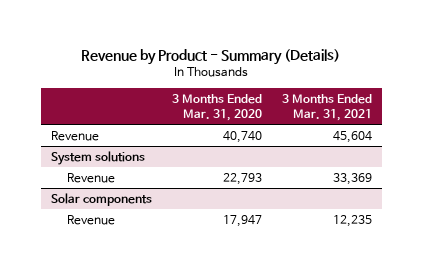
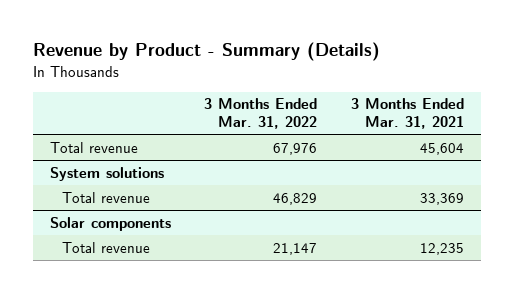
[171,93,262,122] 3 Months Ended Mar. 31, 2020 -> none
none -> [204,98,318,130] 3 Months Ended Mar. 31, 2022
[50,130,99,141] Revenue -> [49,141,138,153] Total revenue
[67,172,116,183] Revenue -> [62,191,151,203] Total revenue
[67,214,116,225] Revenue -> [62,241,151,253] Total revenue

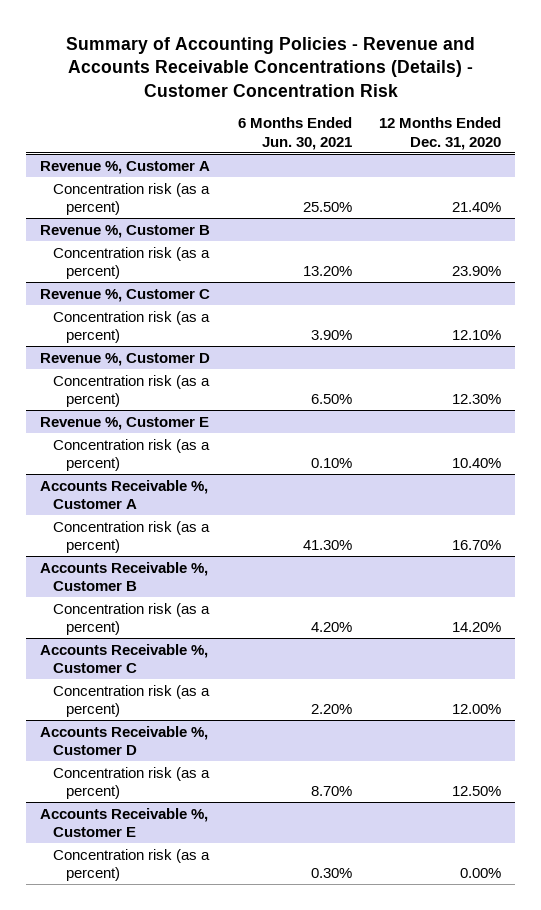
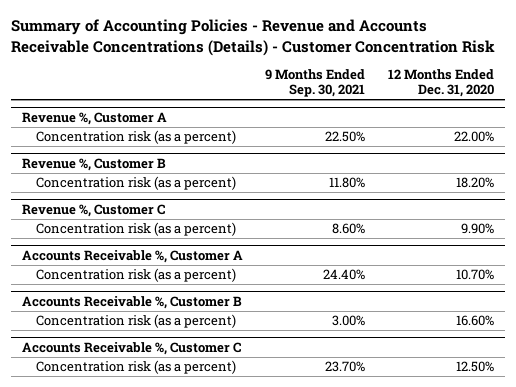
[237,117,352,150] 6 Months Ended Jun. 30, 2021 -> none
none -> [265,68,366,98] 9 Months Ended Sep. 30, 2021
[452,201,502,212] 21.40% -> [453,131,494,143] 22.00%
[452,265,502,276] 23.90% -> [455,177,494,189] 18.20%
[40,352,211,366] Revenue %, Customer D -> none
[52,374,210,407] Concentration risk (as a percent) -> none
[40,416,210,430] Revenue %, Customer E -> none
[52,438,210,471] Concentration risk (as a percent) -> none
[452,329,502,340] 12.10% -> [460,223,494,235] 9.90%
[452,539,502,550] 16.70% -> [455,269,494,281] 10.70%
[452,621,502,632] 14.20% -> [455,315,494,327] 16.60%
[52,684,210,717] Concentration risk (as a percent) -> none
[40,725,209,755] Accounts Receivable %, Customer D -> none
[40,807,209,837] Accounts Receivable %, Customer E -> none
[52,848,210,881] Concentration risk (as a percent) -> none

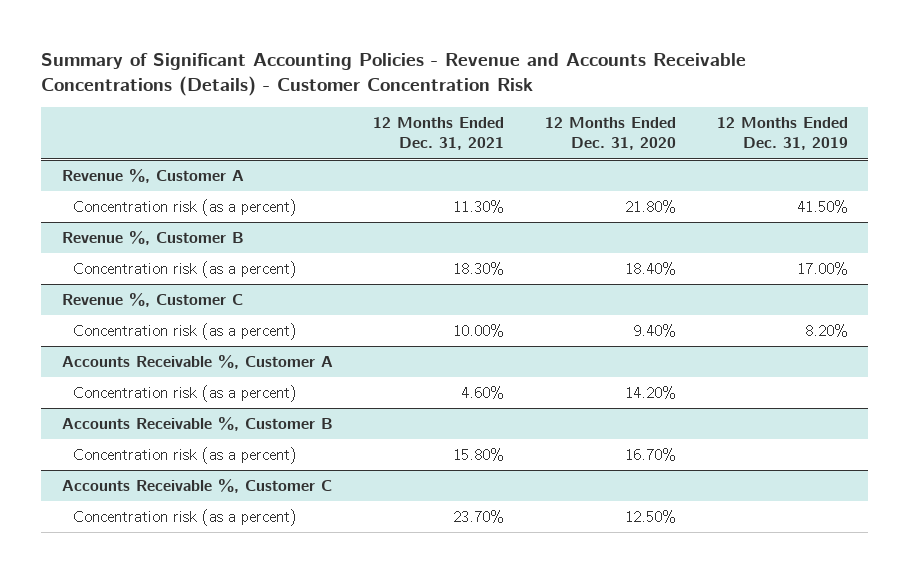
[11,19,496,56] Summary of Accounting Policies - Revenue and Accounts Receivable Concentrations (Details) - Customer Concentration Risk -> [41,53,747,97] Summary of Significant Accounting Policies - Revenue and Accounts Receivable Concentrations (Details) - Customer Concentration Risk
[265,68,366,98] 9 Months Ended Sep. 30, 2021 -> none
none -> [373,117,505,151] 12 Months Ended Dec. 31, 2021
none -> [717,117,849,151] 12 Months Ended Dec. 31, 2019
[453,131,494,143] 22.00% -> [625,200,677,214] 21.80%
[455,177,494,189] 18.20% -> [625,262,677,276] 18.40%
[460,223,494,235] 9.90% -> [633,324,677,338] 9.40%
[455,269,494,281] 10.70% -> [625,386,677,400] 14.20%
[455,315,494,327] 16.60% -> [625,448,677,462] 16.70%

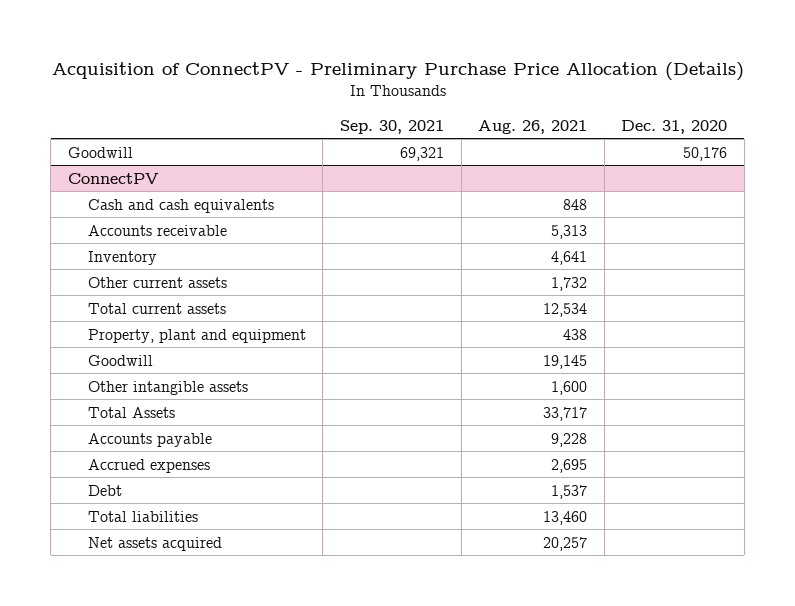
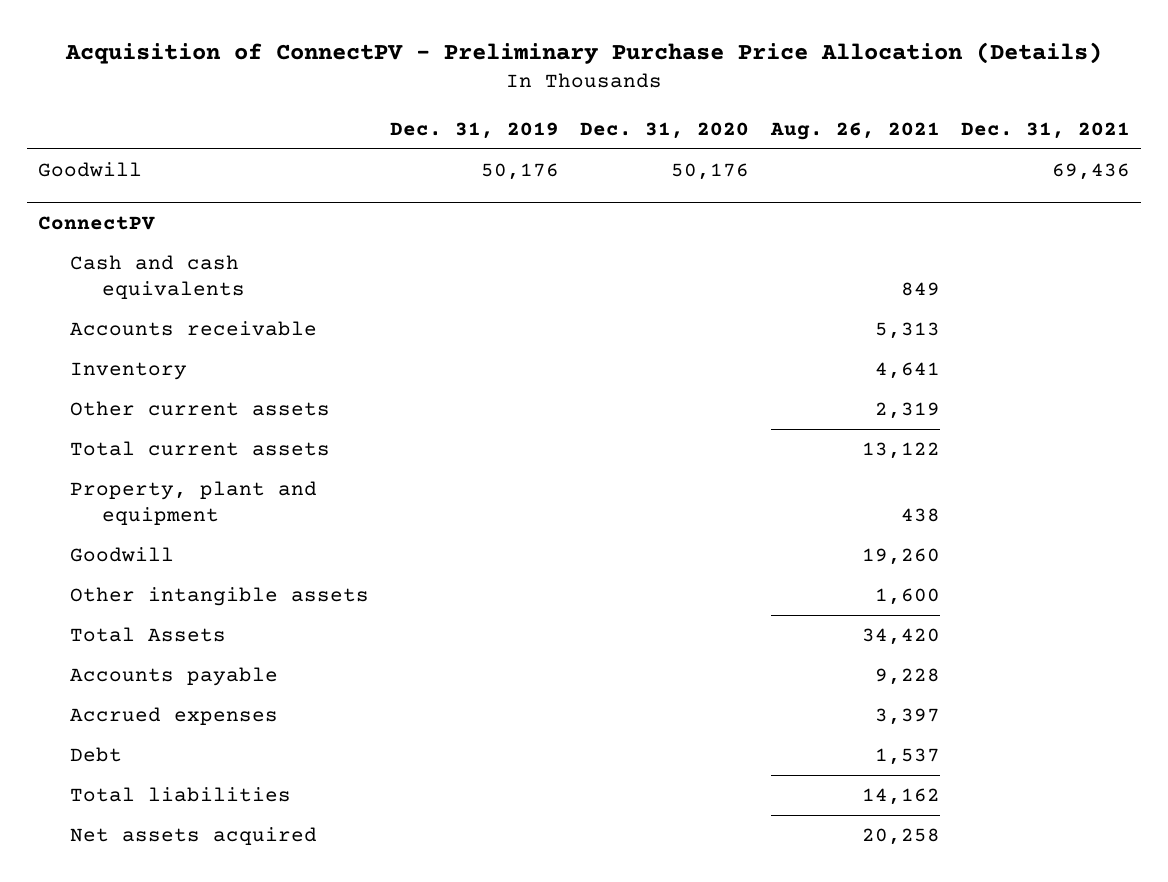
[339,119,444,134] Sep. 30, 2021 -> none
none -> [390,121,560,139] Dec. 31, 2019
none -> [961,121,1131,139] Dec. 31, 2021
[563,198,588,210] 848 -> [900,281,940,296] 849
[551,276,588,291] 1,732 -> [874,402,940,420] 2,319
[543,302,588,317] 12,534 -> [861,442,940,460] 13,122
[543,354,588,369] 19,145 -> [861,548,940,566] 19,260
[543,406,588,421] 33,717 -> [861,628,940,646] 34,420
[551,458,588,473] 2,695 -> [874,708,940,726] 3,397
[543,510,588,525] 13,460 -> [861,788,940,806] 14,162
[543,536,588,551] 20,257 -> [861,828,940,846] 20,258

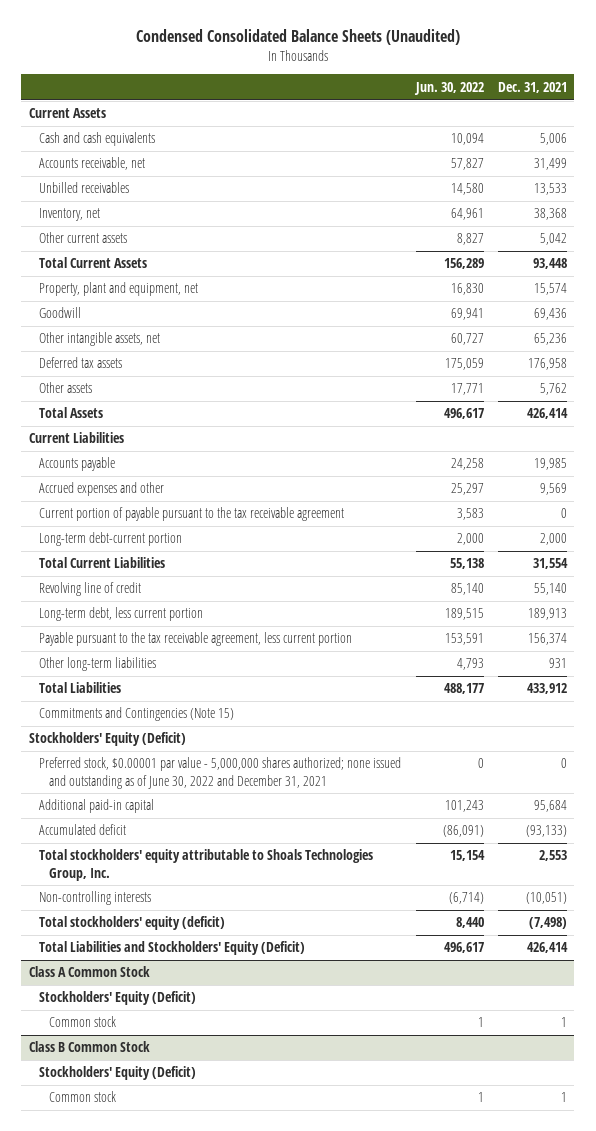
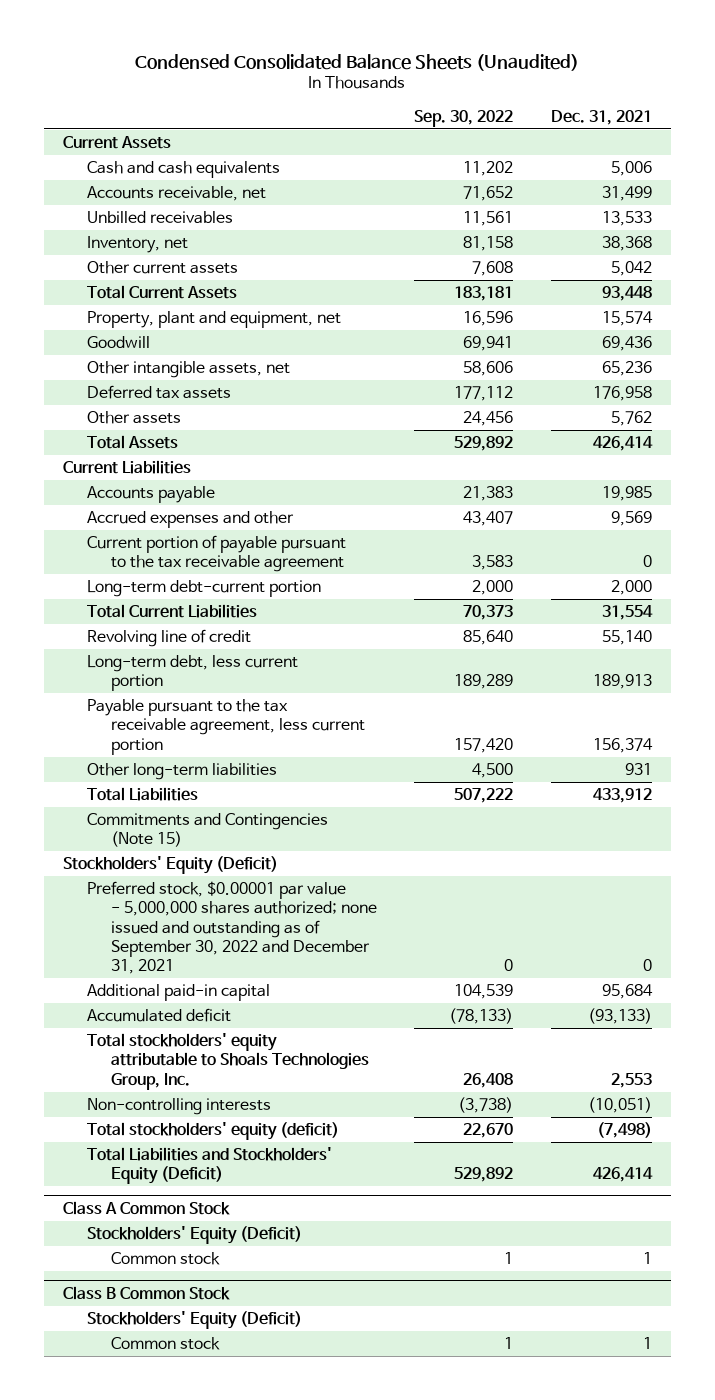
[413,81,484,95] Jun. 30, 2022 -> none
none -> [414,109,514,127] Sep. 30, 2022
[38,757,401,789] Preferred stock, $0.00001 par value - 5,000,000 shares authorized; none issued and outstanding as of June 30, 2022 and December 31, 2021 -> [86,881,378,975] Preferred stock, $0.00001 par value - 5,000,000 shares authorized; none issued and outstanding as of September 30, 2022 and December 31, 2021

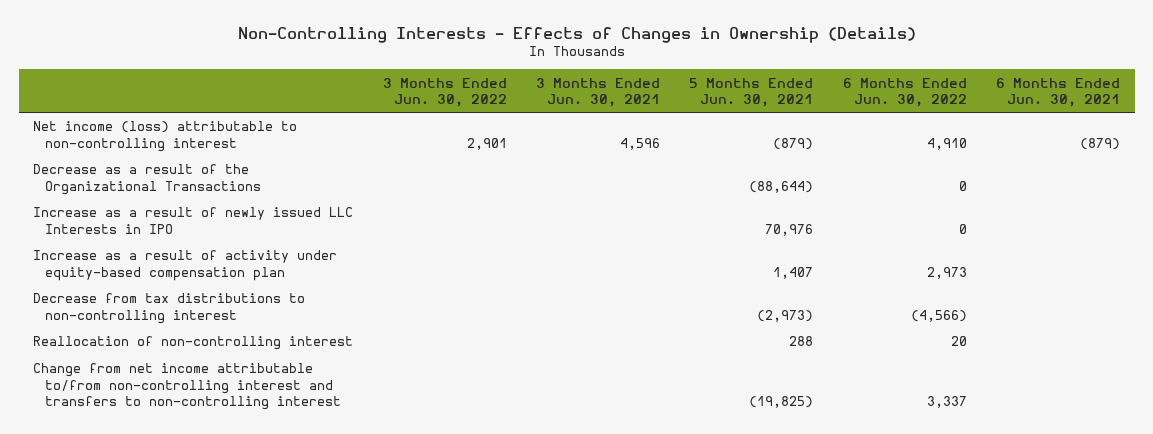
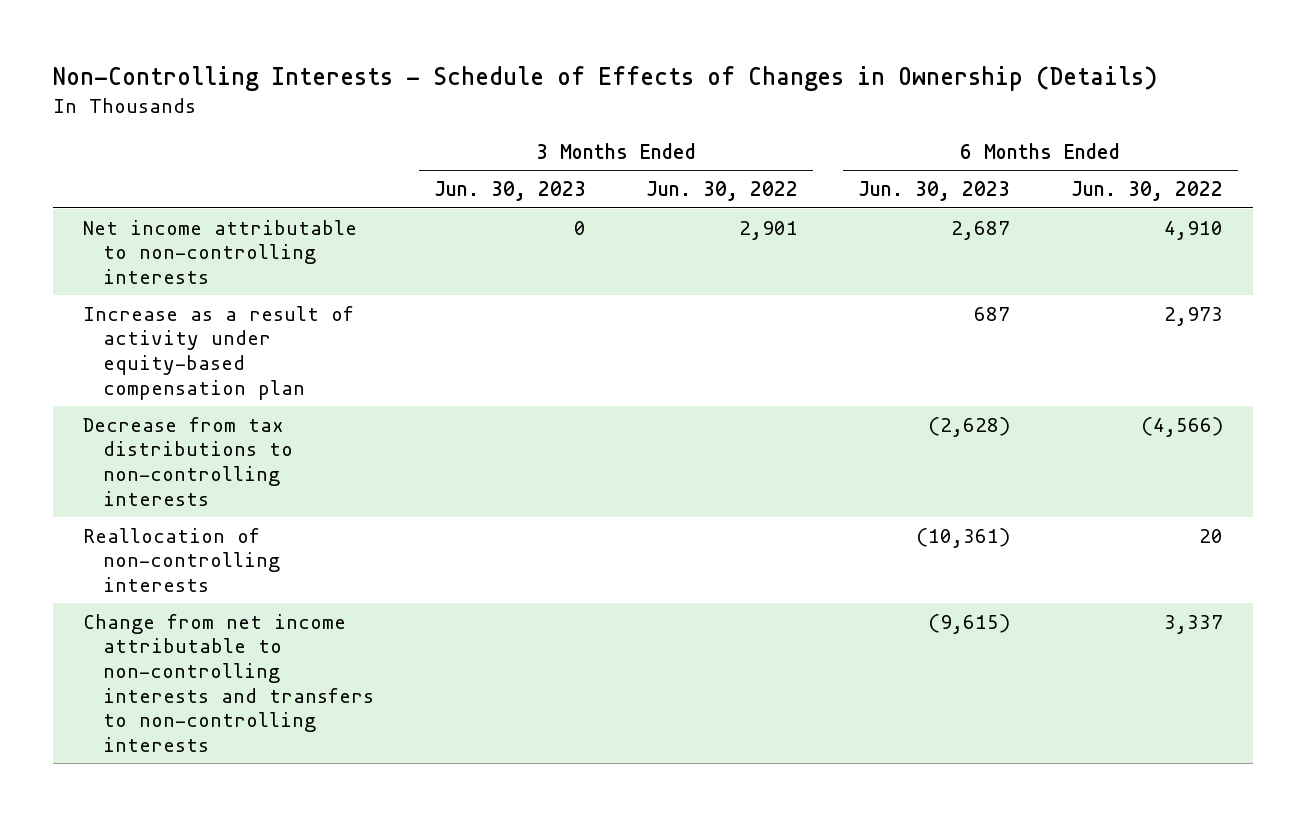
[237,26,916,43] Non-Controlling Interests - Effects of Changes in Ownership (Details) -> [52,65,1157,91] Non-Controlling Interests - Schedule of Effects of Changes in Ownership (Details)
[535,77,660,107] 3 Months Ended Jun. 30, 2021 -> none
[689,77,814,107] 5 Months Ended Jun. 30, 2021 -> none
[995,77,1120,107] 6 Months Ended Jun. 30, 2021 -> none
none -> [433,181,586,202] Jun. 30, 2023
none -> [858,181,1011,202] Jun. 30, 2023
[33,164,261,195] Decrease as a result of the Organizational Transactions -> none
[33,207,354,234] Increase as a result of newly issued LLC Interests in IPO -> none
[33,121,298,152] Net income (loss) attributable to non-controlling interest -> [82,219,357,284] Net income attributable to non-controlling interests
[33,293,306,324] Decrease from tax distributions to non-controlling interest -> [82,416,293,506] Decrease from tax distributions to non-controlling interests
[33,336,354,351] Reallocation of non-controlling interest -> [82,527,280,592] Reallocation of non-controlling interests
[33,363,341,411] Change from net income attributable to/from non-controlling interest and transfers to non-controlling interest -> [82,613,374,752] Change from net income attributable to non-controlling interests and transfers to non-controlling interests

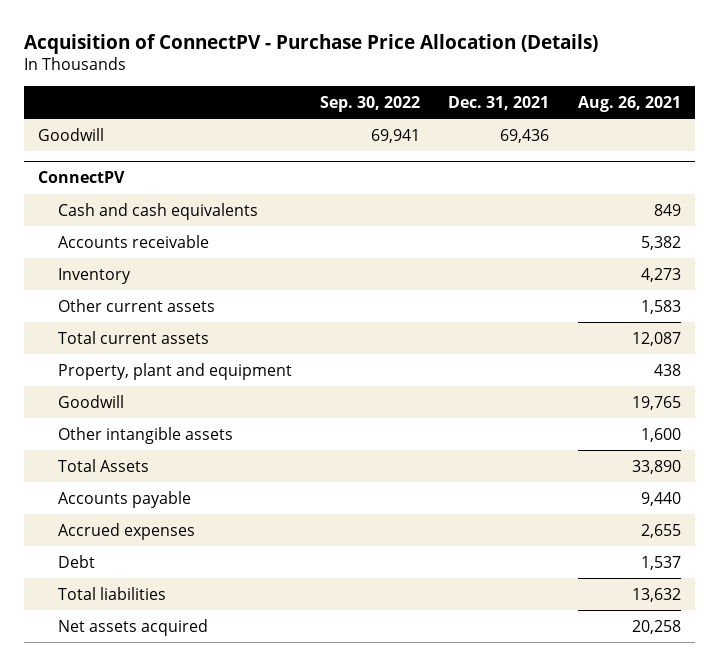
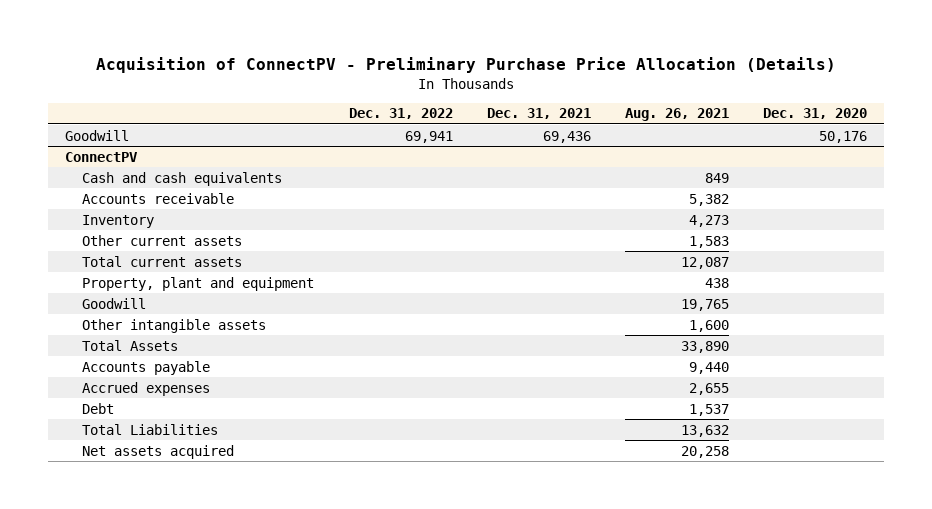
[24,33,599,54] Acquisition of ConnectPV - Purchase Price Allocation (Details) -> [95,56,836,73] Acquisition of ConnectPV - Preliminary Purchase Price Allocation (Details)
[319,95,420,112] Sep. 30, 2022 -> none
none -> [348,108,453,120] Dec. 31, 2022
none -> [763,108,868,120] Dec. 31, 2020
[57,586,166,600] Total liabilities -> [82,423,219,435] Total Liabilities

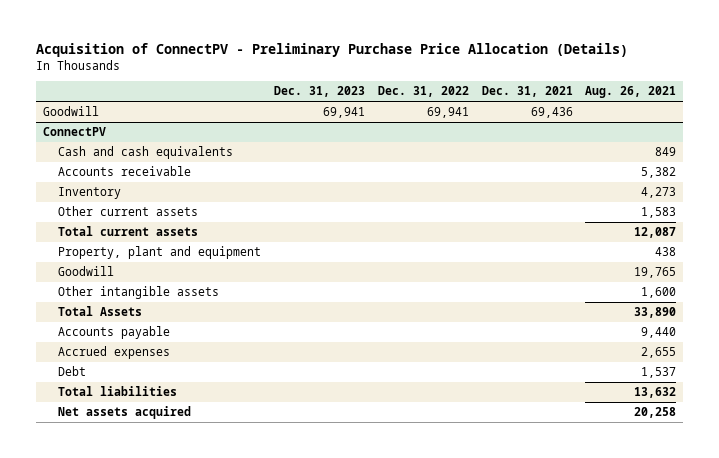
[763,108,868,120] Dec. 31, 2020 -> none
none -> [274,86,366,98] Dec. 31, 2023
[82,423,219,435] Total Liabilities -> [58,386,178,397] Total liabilities

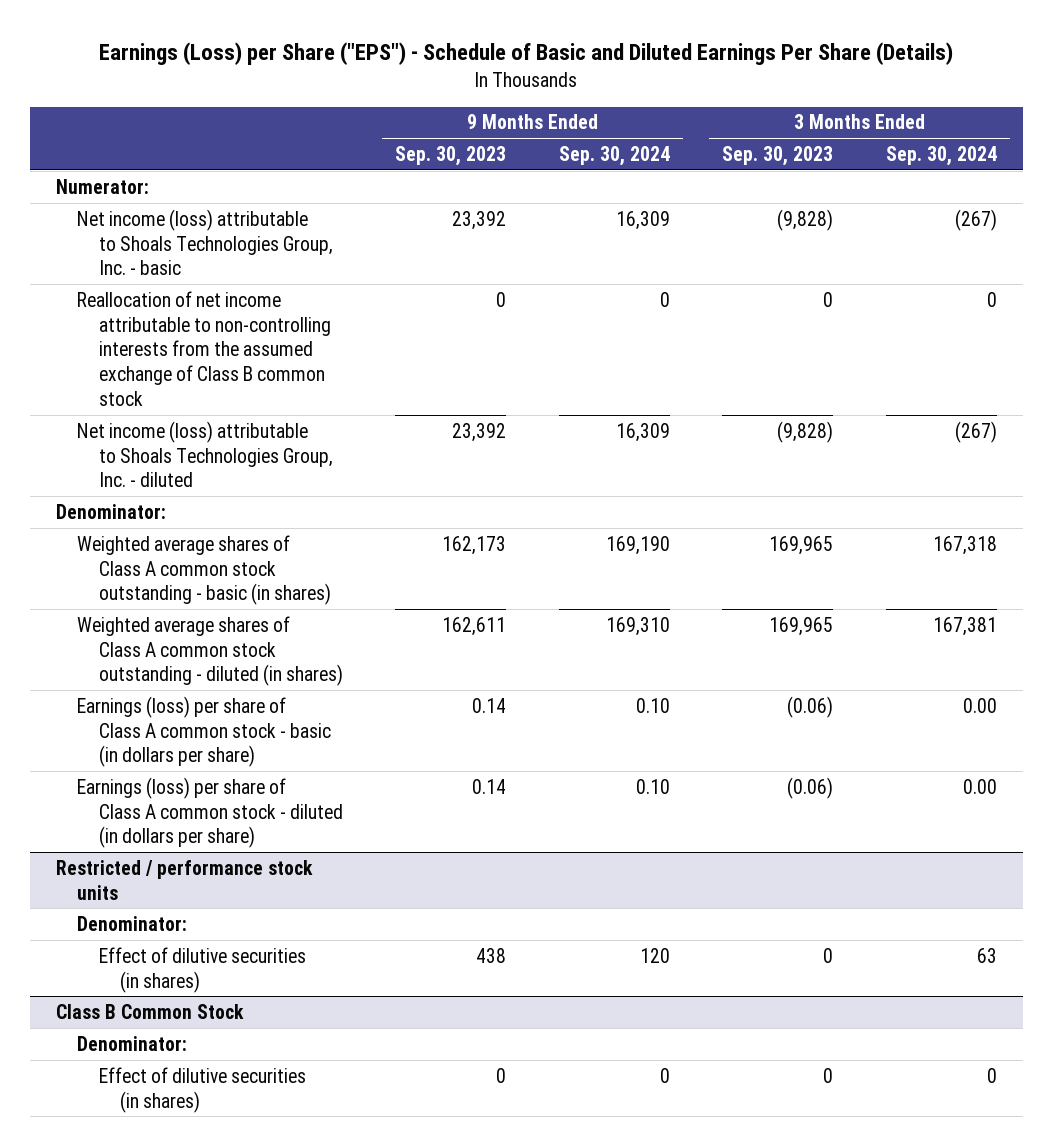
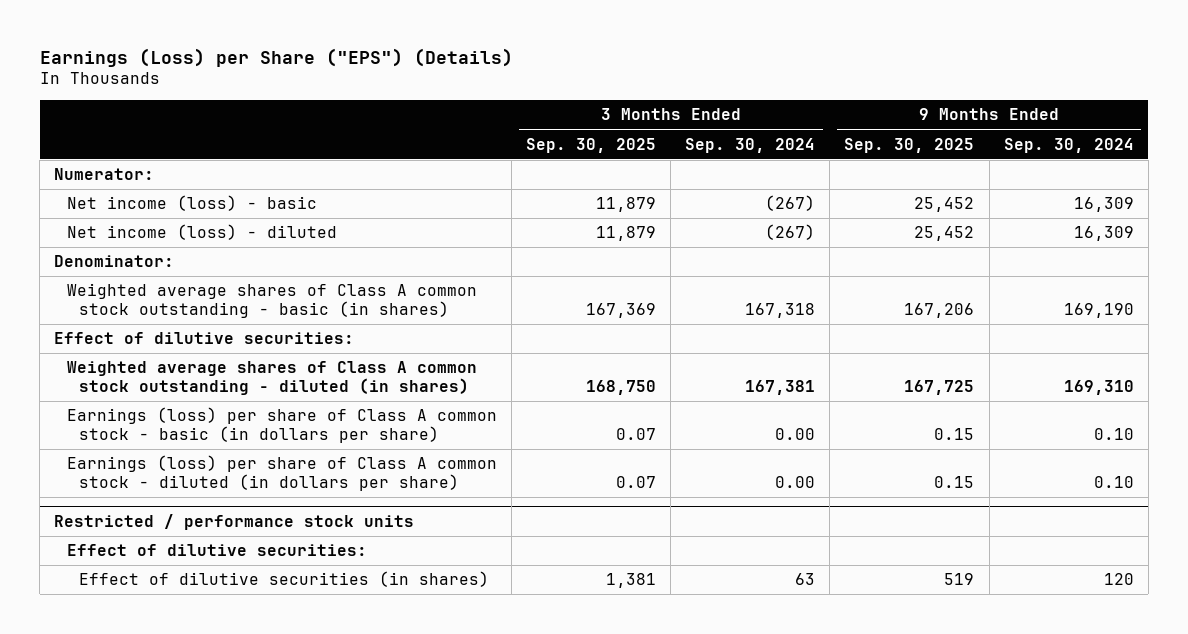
[99,42,954,66] Earnings (Loss) per Share ("EPS") - Schedule of Basic and Diluted Earnings Per Share (Details) -> [39,47,513,67] Earnings (Loss) per Share ("EPS") (Details)
[395,145,507,166] Sep. 30, 2023 -> none
[722,145,834,166] Sep. 30, 2023 -> none
none -> [526,137,657,153] Sep. 30, 2025
none -> [844,137,975,153] Sep. 30, 2025
[77,290,331,407] Reallocation of net income attributable to non-controlling interests from the assumed exchange of Class B common stock -> none
[77,208,333,276] Net income (loss) attributable to Shoals Technologies Group, Inc. - basic -> [66,195,317,212] Net income (loss) - basic
[77,420,333,488] Net income (loss) attributable to Shoals Technologies Group, Inc. - diluted -> [66,224,337,241] Net income (loss) - diluted
none -> [54,332,355,345] Effect of dilutive securities:
[77,915,188,931] Denominator: -> none
none -> [66,544,367,557] Effect of dilutive securities:
[55,1003,244,1019] Class B Common Stock -> none
[77,1035,188,1051] Denominator: -> none
[98,1066,306,1113] Effect of dilutive securities (in shares) -> none

